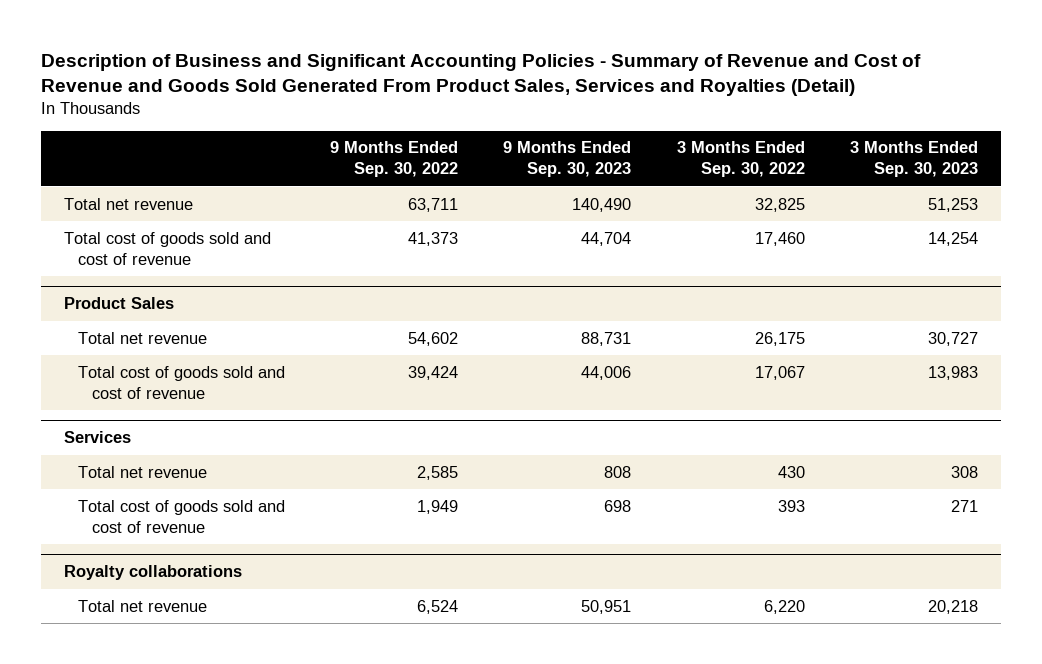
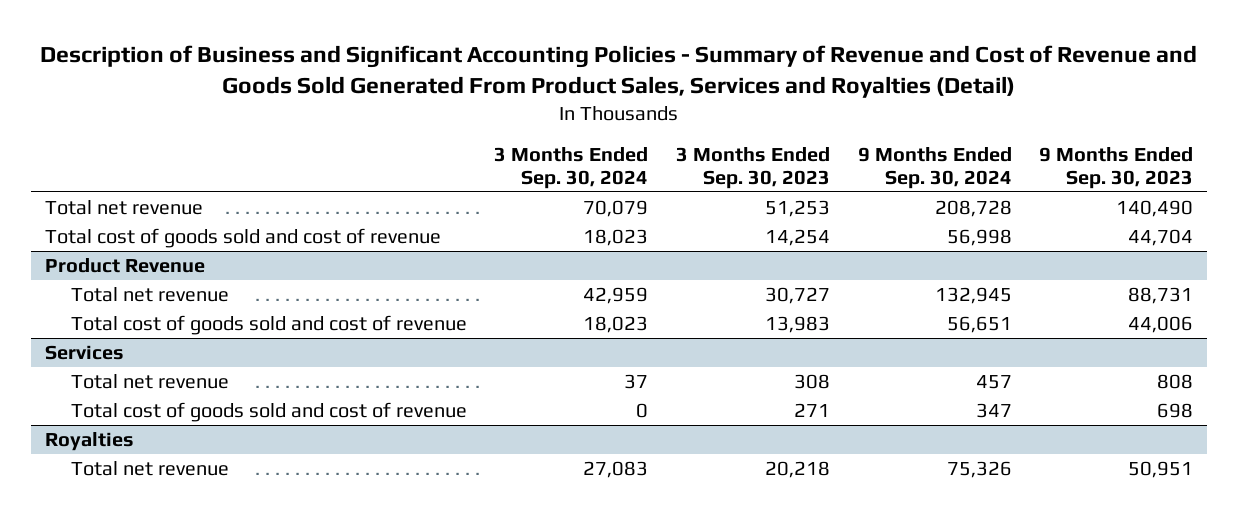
[330,141,459,178] 9 Months Ended Sep. 30, 2022 -> none
[676,141,805,178] 3 Months Ended Sep. 30, 2022 -> none
none -> [494,146,649,189] 3 Months Ended Sep. 30, 2024
none -> [857,146,1012,189] 9 Months Ended Sep. 30, 2024
[63,297,174,310] Product Sales -> none
none -> [45,258,206,274] Product Revenue
[63,565,242,581] Royalty collaborations -> [45,432,135,452] Royalties

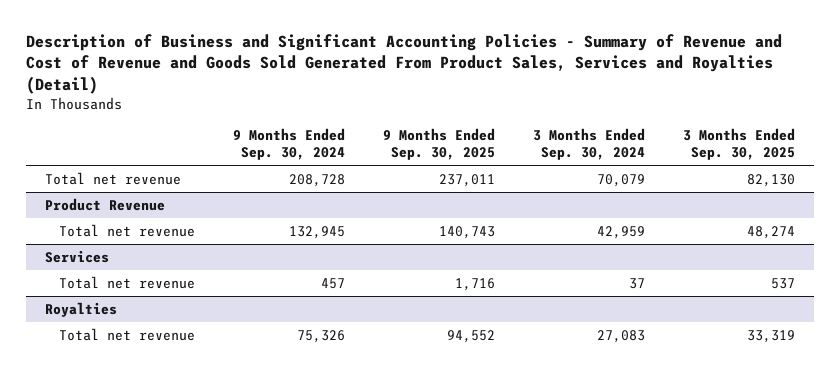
[676,146,831,189] 3 Months Ended Sep. 30, 2023 -> none
[1039,146,1194,189] 9 Months Ended Sep. 30, 2023 -> none
none -> [383,128,496,161] 9 Months Ended Sep. 30, 2025
none -> [683,128,796,161] 3 Months Ended Sep. 30, 2025
[45,228,442,249] Total cost of goods sold and cost of revenue -> none
[70,315,467,336] Total cost of goods sold and cost of revenue -> none
[70,402,467,423] Total cost of goods sold and cost of revenue -> none

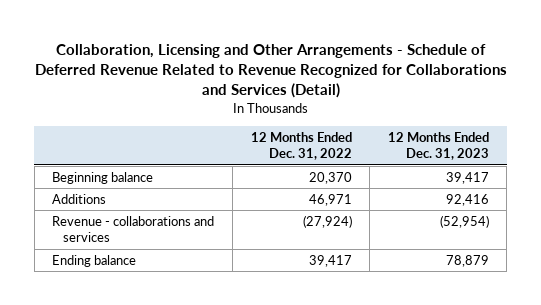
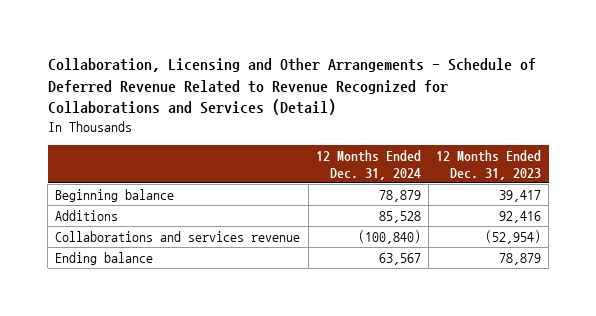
[250,132,352,161] 12 Months Ended Dec. 31, 2022 -> none
none -> [315,149,421,180] 12 Months Ended Dec. 31, 2024
[52,215,215,242] Revenue - collaborations and services -> [55,231,301,243] Collaborations and services revenue

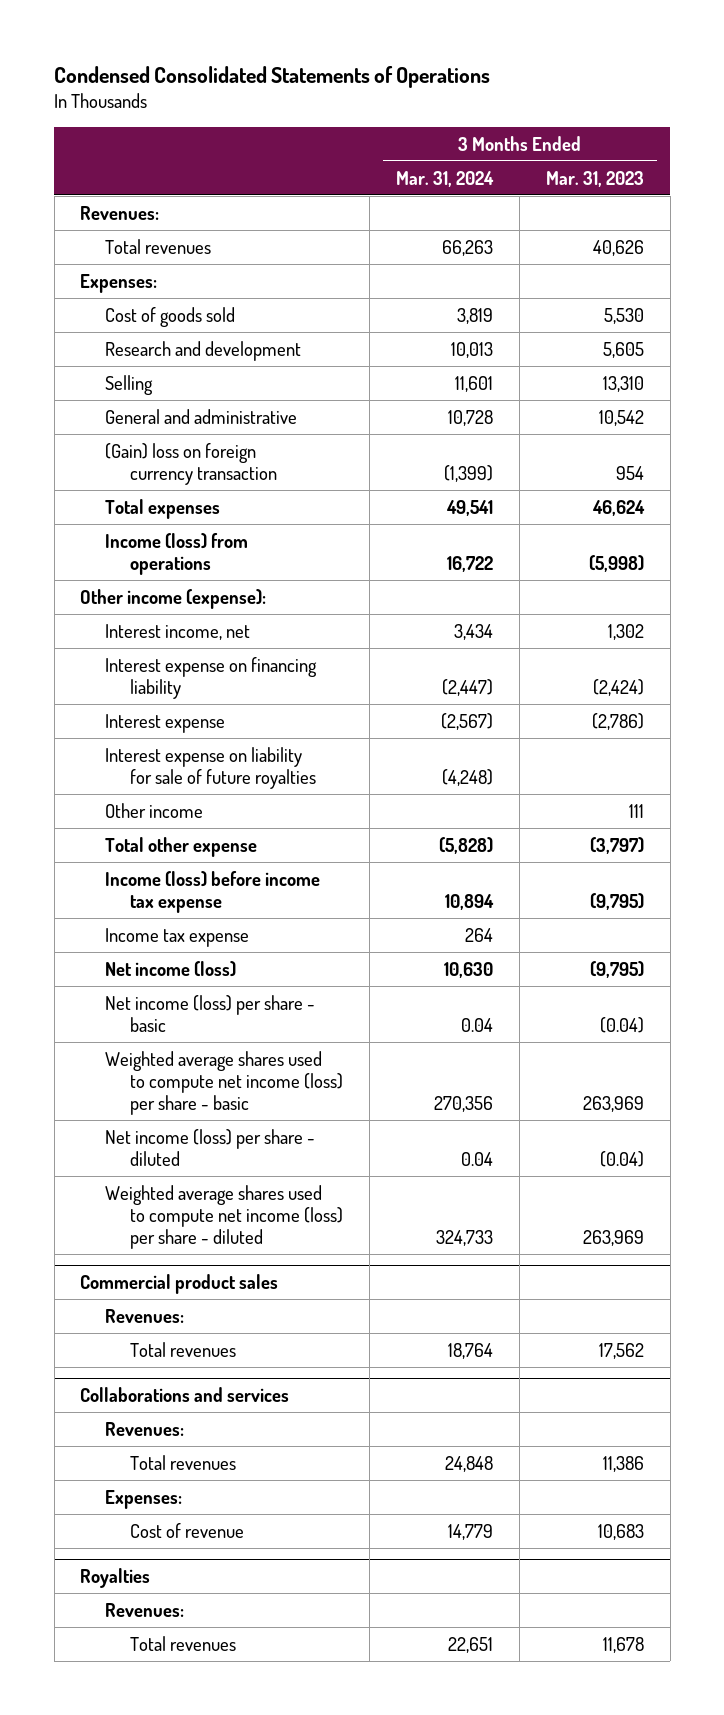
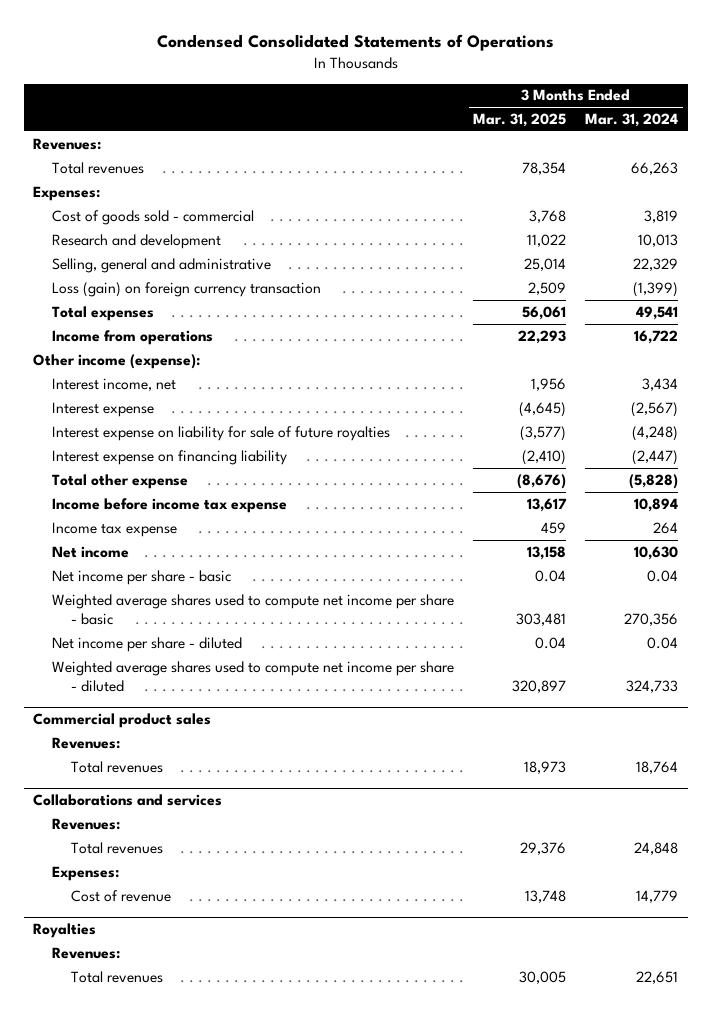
[545,170,644,187] Mar. 31, 2023 -> none
none -> [473,113,567,128] Mar. 31, 2025
[105,306,236,327] Cost of goods sold -> [52,209,255,225] Cost of goods sold - commercial
[105,374,154,395] Selling -> none
[105,408,298,424] General and administrative -> [52,257,272,273] Selling, general and administrative
[447,409,493,426] 10,728 -> [633,257,679,271] 22,329
[105,442,277,486] (Gain) loss on foreign currency transaction -> [52,281,322,297] Loss (gain) on foreign currency transaction
[105,532,249,576] Income (loss) from operations -> [52,329,214,345] Income from operations
[105,802,204,818] Other income -> none
[105,656,318,700] Interest expense on financing liability -> [52,449,288,465] Interest expense on financing liability
[105,870,321,914] Income (loss) before income tax expense -> [52,497,288,513] Income before income tax expense
[105,960,237,977] Net income (loss) -> [52,545,130,558] Net income
[105,994,316,1033] Net income (loss) per share - basic -> [52,569,232,585] Net income per share - basic
[105,1050,343,1116] Weighted average shares used to compute net income (loss) per share - basic -> [52,593,455,626] Weighted average shares used to compute net income per share - basic
[105,1128,316,1167] Net income (loss) per share - diluted -> [52,636,243,652] Net income per share - diluted
[105,1184,343,1250] Weighted average shares used to compute net income (loss) per share - diluted -> [52,660,455,693] Weighted average shares used to compute net income per share - diluted

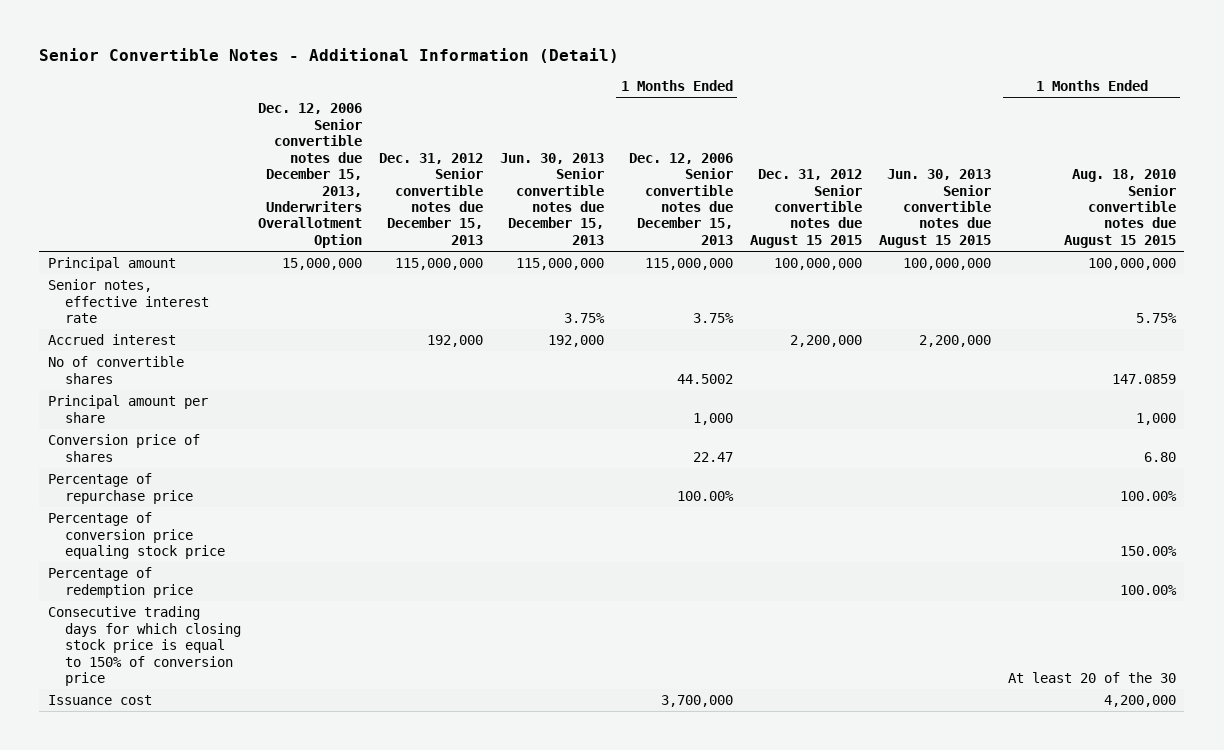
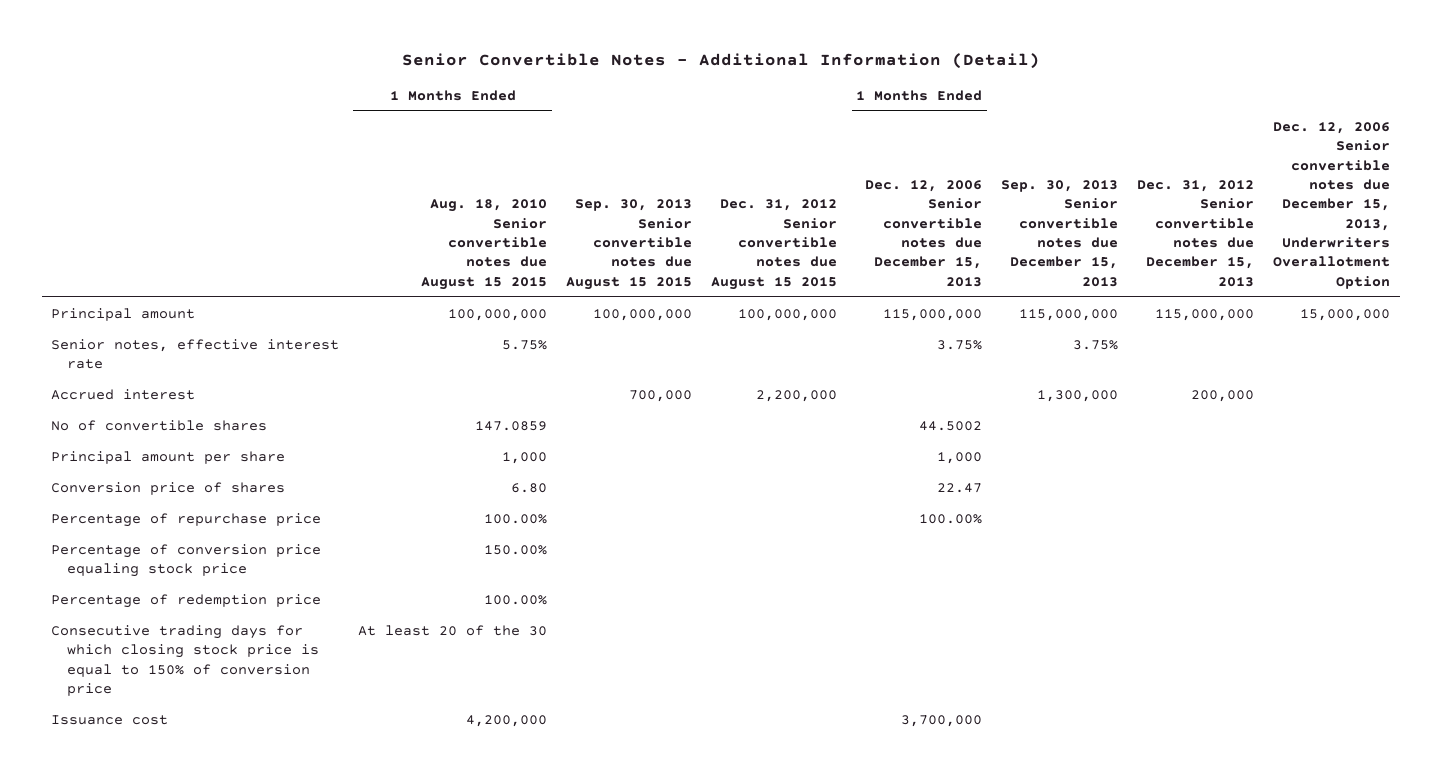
[499,152,604,245] Jun. 30, 2013 Senior convertible notes due December 15, 2013 -> none
[878,169,991,248] Jun. 30, 2013 Senior convertible notes due August 15 2015 -> none
none -> [566,199,693,290] Sep. 30, 2013 Senior convertible notes due August 15 2015
none -> [1001,179,1119,287] Sep. 30, 2013 Senior convertible notes due December 15, 2013
[426,335,483,348] 192,000 -> [1191,389,1255,402] 200,000

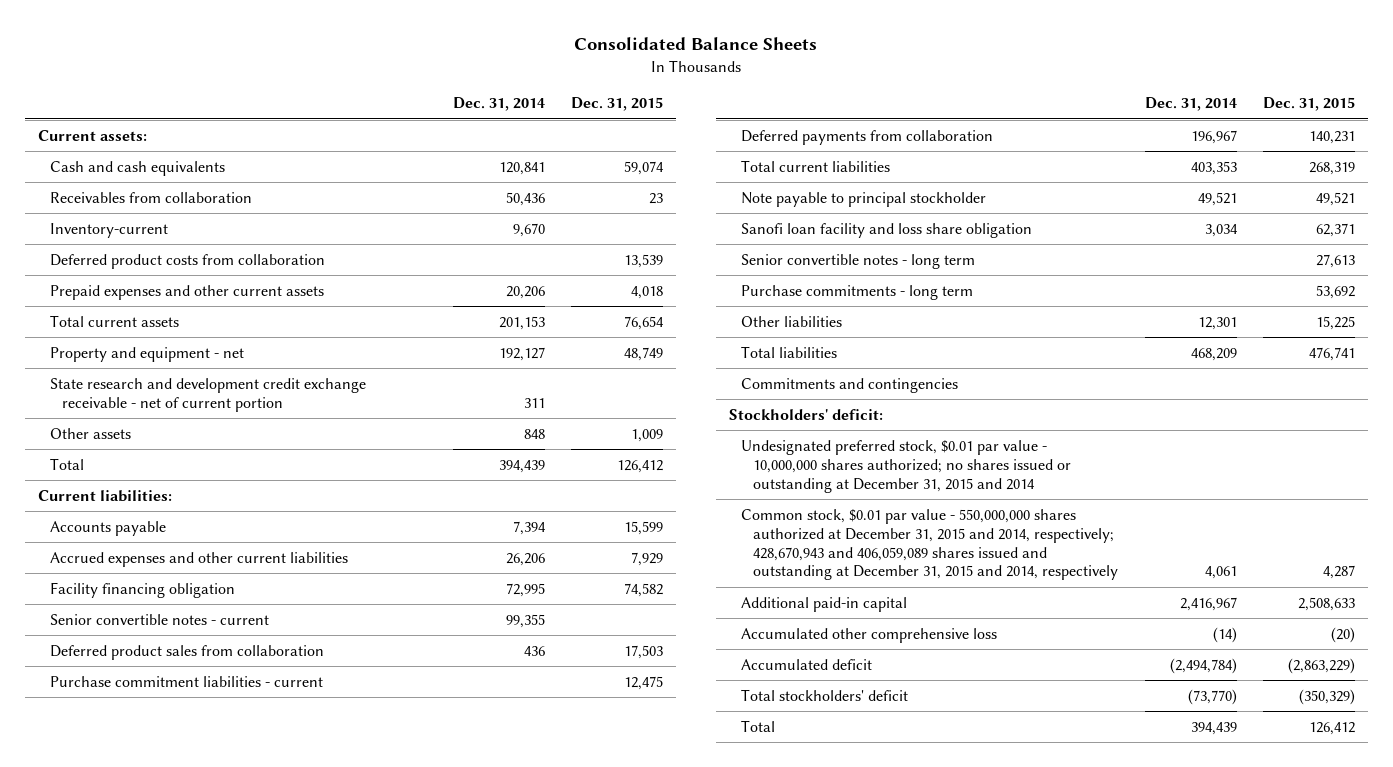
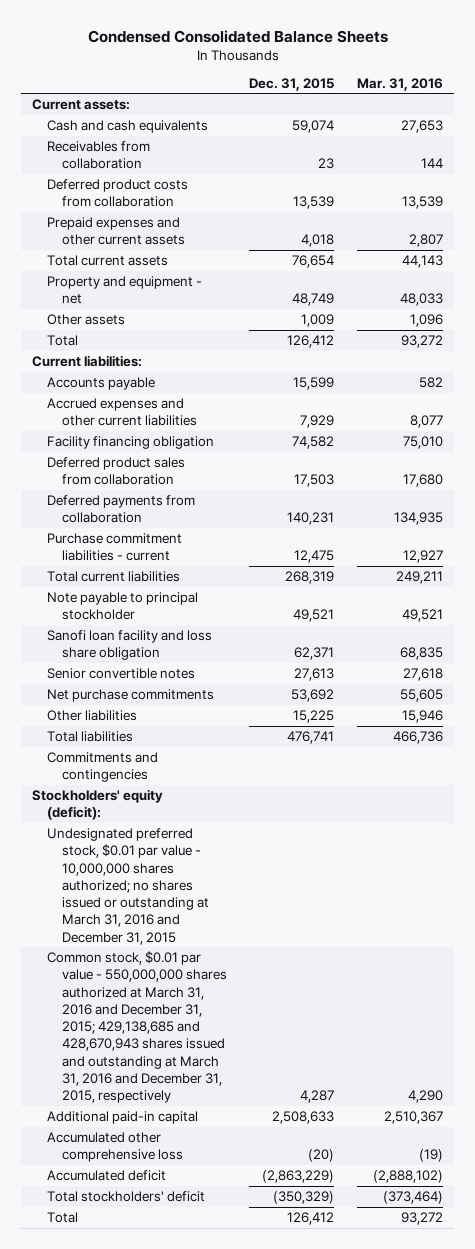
[574,36,818,50] Consolidated Balance Sheets -> [87,29,388,43] Condensed Consolidated Balance Sheets
[453,97,546,112] Dec. 31, 2014 -> none
none -> [357,77,444,91] Mar. 31, 2016
[50,222,169,238] Inventory-current -> none
[50,377,367,412] State research and development credit exchange receivable - net of current portion -> none
[50,613,270,625] Senior convertible notes - current -> none
[50,675,324,687] Purchase commitment liabilities - current -> [47,532,183,562] Purchase commitment liabilities - current
[741,253,976,269] Senior convertible notes - long term -> [47,667,196,679] Senior convertible notes
[741,284,974,300] Purchase commitments - long term -> [47,688,215,702] Net purchase commitments
[729,408,884,420] Stockholders' deficit: -> [32,788,164,821] Stockholders' equity (deficit):
[741,439,1072,493] Undesignated preferred stock, $0.01 par value - 10,000,000 shares authorized; no shares issued or outstanding at December 31, 2015 and 2014 -> [47,827,209,945] Undesignated preferred stock, $0.01 par value - 10,000,000 shares authorized; no shares issued or outstanding at March 31, 2016 and December 31, 2015
[741,508,1119,581] Common stock, $0.01 par value - 550,000,000 shares authorized at December 31, 2015 and 2014, respectively; 428,670,943 and 406,059,089 shares issued and outstanding at December 31, 2015 and 2014, respectively -> [47,950,227,1104] Common stock, $0.01 par value - 550,000,000 shares authorized at March 31, 2016 and December 31, 2015; 429,138,685 and 428,670,943 shares issued and outstanding at March 31, 2016 and December 31, 2015, respectively

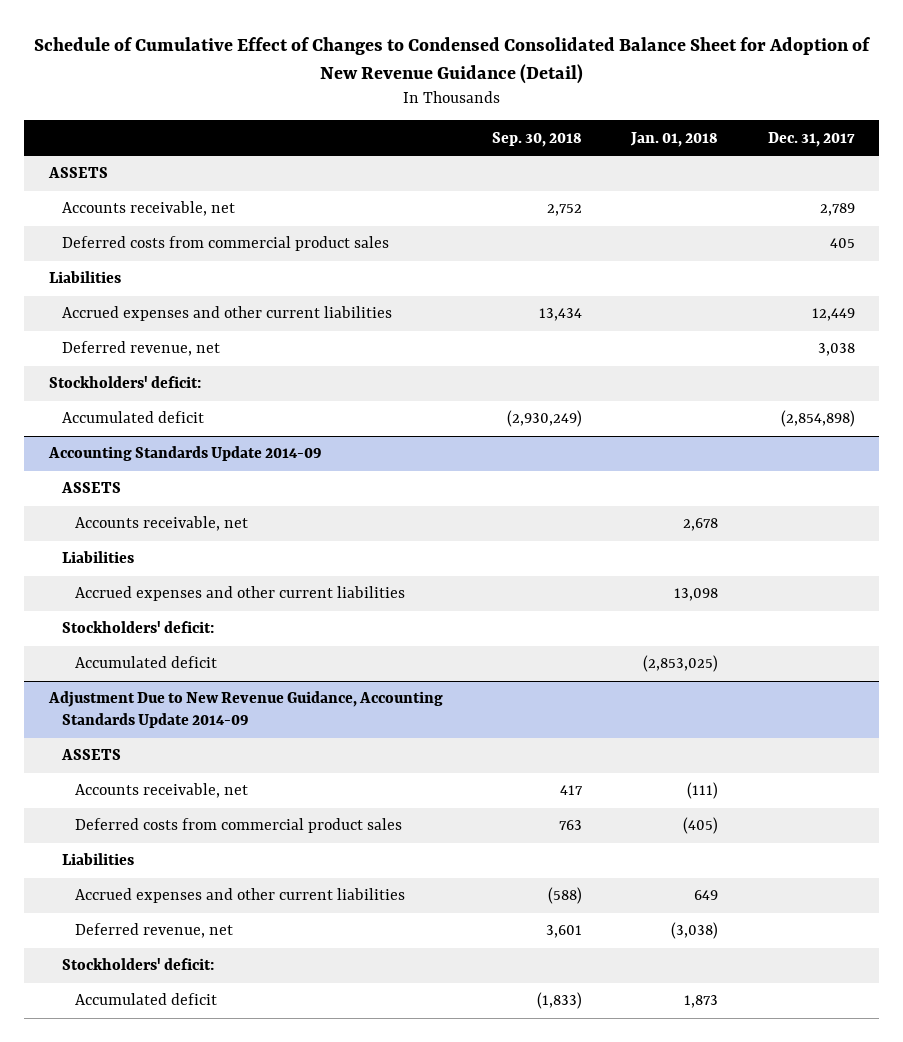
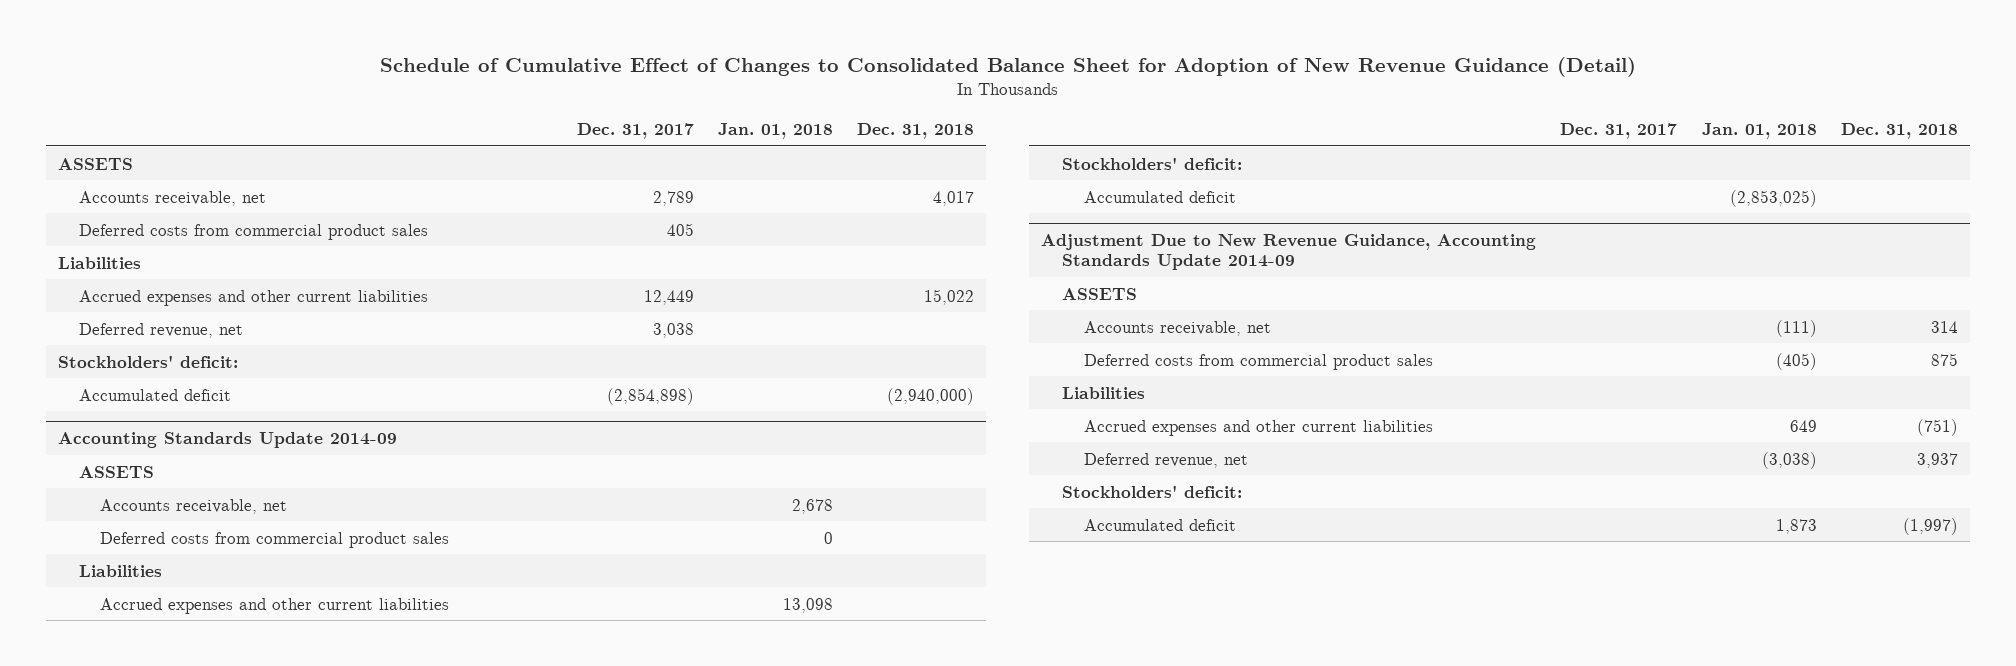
[33,37,871,84] Schedule of Cumulative Effect of Changes to Condensed Consolidated Balance Sheet for Adoption of New Revenue Guidance (Detail) -> [379,57,1636,78] Schedule of Cumulative Effect of Changes to Consolidated Balance Sheet for Adoption of New Revenue Guidance (Detail)
[492,131,583,147] Sep. 30, 2018 -> none
none -> [857,123,975,140] Dec. 31, 2018
none -> [100,531,450,548] Deferred costs from commercial product sales

